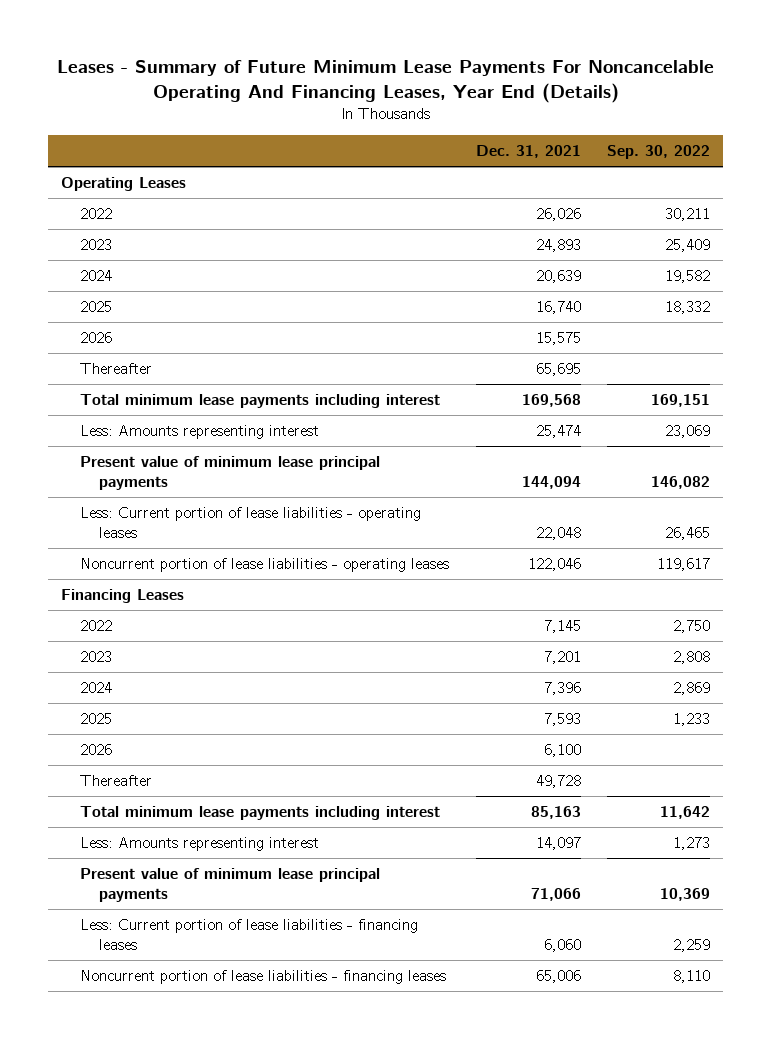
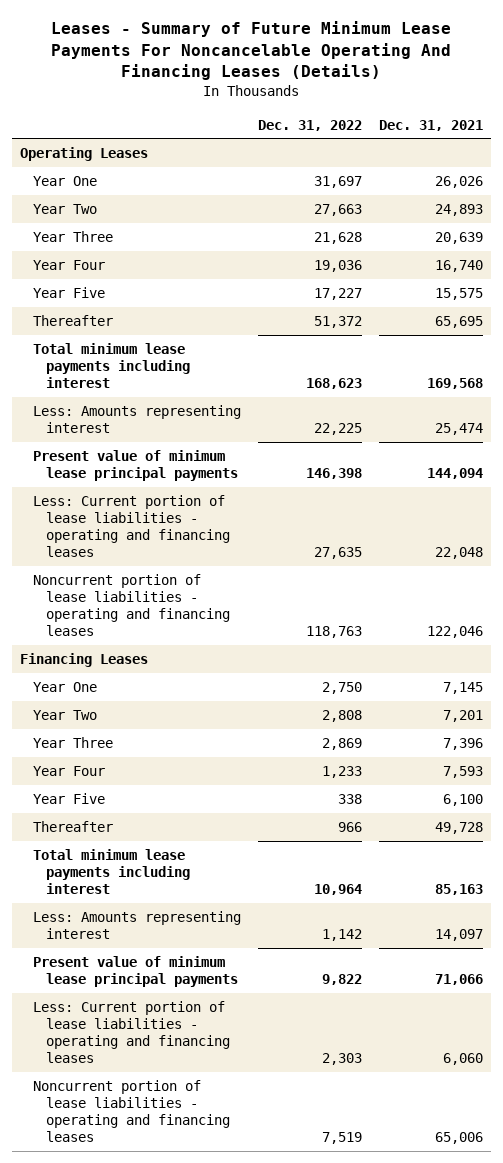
[56,59,714,103] Leases - Summary of Future Minimum Lease Payments For Noncancelable Operating And Financing Leases, Year End (Details) -> [51,20,452,81] Leases - Summary of Future Minimum Lease Payments For Noncancelable Operating And Financing Leases (Details)
[607,145,711,160] Sep. 30, 2022 -> none
none -> [257,119,362,131] Dec. 31, 2022
[80,208,113,220] 2022 -> [33,176,98,187] Year One
[80,239,113,251] 2023 -> [33,204,98,215] Year Two
[80,270,113,282] 2024 -> [33,231,114,243] Year Three
[80,301,113,313] 2025 -> [33,260,106,271] Year Four
[80,332,113,344] 2026 -> [33,287,106,299] Year Five
[80,507,422,538] Less: Current portion of lease liabilities - operating leases -> [33,495,231,558] Less: Current portion of lease liabilities - operating and financing leases
[80,558,450,573] Noncurrent portion of lease liabilities - operating leases -> [33,574,231,637] Noncurrent portion of lease liabilities - operating and financing leases
[80,620,113,632] 2022 -> [33,682,98,693] Year One
[80,651,113,663] 2023 -> [33,710,98,721] Year Two
[80,682,113,694] 2024 -> [33,737,114,749] Year Three
[80,713,113,725] 2025 -> [33,766,106,777] Year Four
[80,744,113,756] 2026 -> [33,793,106,805] Year Five
[80,919,419,950] Less: Current portion of lease liabilities - financing leases -> [33,1001,231,1064] Less: Current portion of lease liabilities - operating and financing leases
[80,970,447,985] Noncurrent portion of lease liabilities - financing leases -> [33,1080,231,1143] Noncurrent portion of lease liabilities - operating and financing leases

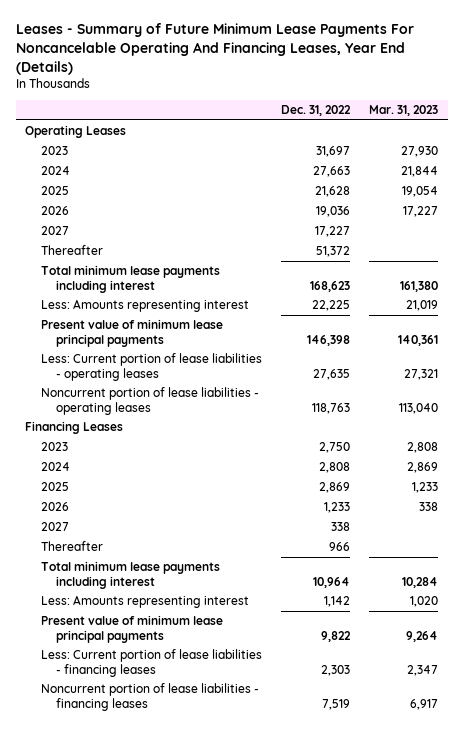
[51,20,452,81] Leases - Summary of Future Minimum Lease Payments For Noncancelable Operating And Financing Leases (Details) -> [15,23,414,75] Leases - Summary of Future Minimum Lease Payments For Noncancelable Operating And Financing Leases, Year End (Details)
[378,119,483,131] Dec. 31, 2021 -> none
none -> [369,105,439,117] Mar. 31, 2023
[33,176,98,187] Year One -> [40,146,68,156] 2023
[33,204,98,215] Year Two -> [40,166,70,176] 2024
[33,231,114,243] Year Three -> [40,186,69,196] 2025
[33,260,106,271] Year Four -> [40,206,69,216] 2026
[33,287,106,299] Year Five -> [40,226,69,236] 2027
[33,495,231,558] Less: Current portion of lease liabilities - operating and financing leases -> [40,353,262,381] Less: Current portion of lease liabilities - operating leases
[33,574,231,637] Noncurrent portion of lease liabilities - operating and financing leases -> [40,387,259,415] Noncurrent portion of lease liabilities - operating leases
[33,682,98,693] Year One -> [40,442,68,452] 2023
[33,710,98,721] Year Two -> [40,462,70,472] 2024
[33,737,114,749] Year Three -> [40,482,69,492] 2025
[33,766,106,777] Year Four -> [40,502,69,512] 2026
[33,793,106,805] Year Five -> [40,522,69,532] 2027
[33,1001,231,1064] Less: Current portion of lease liabilities - operating and financing leases -> [40,649,262,677] Less: Current portion of lease liabilities - financing leases
[33,1080,231,1143] Noncurrent portion of lease liabilities - operating and financing leases -> [40,683,259,711] Noncurrent portion of lease liabilities - financing leases

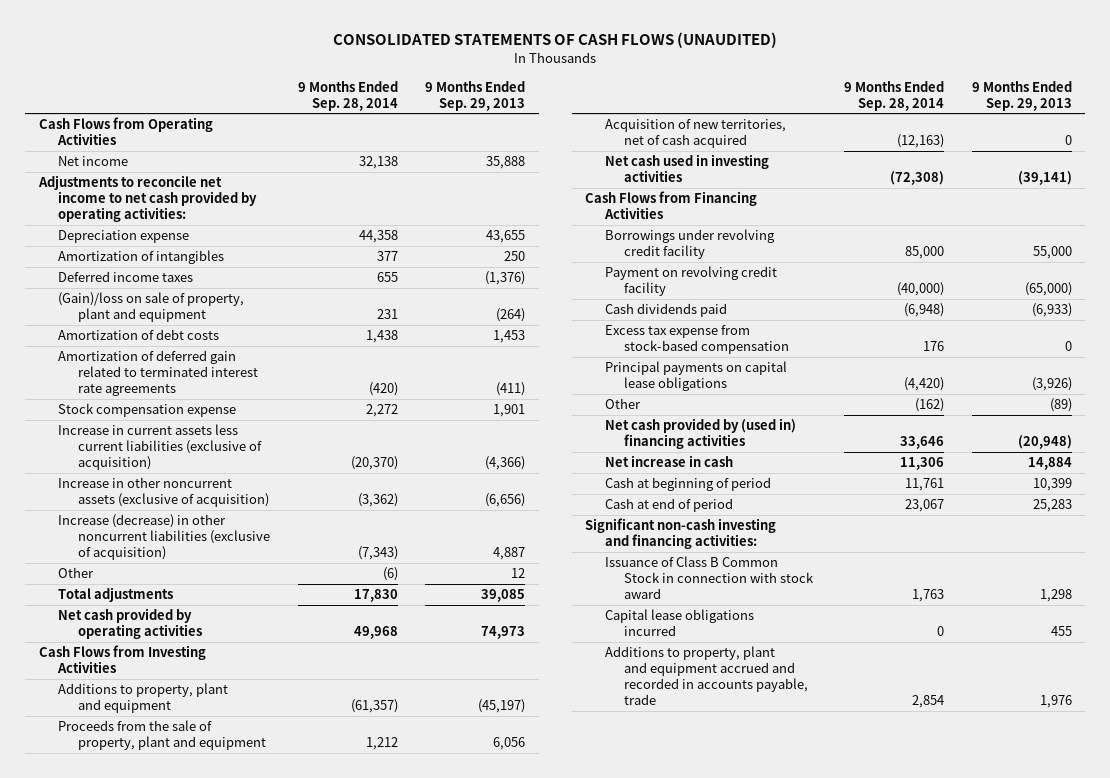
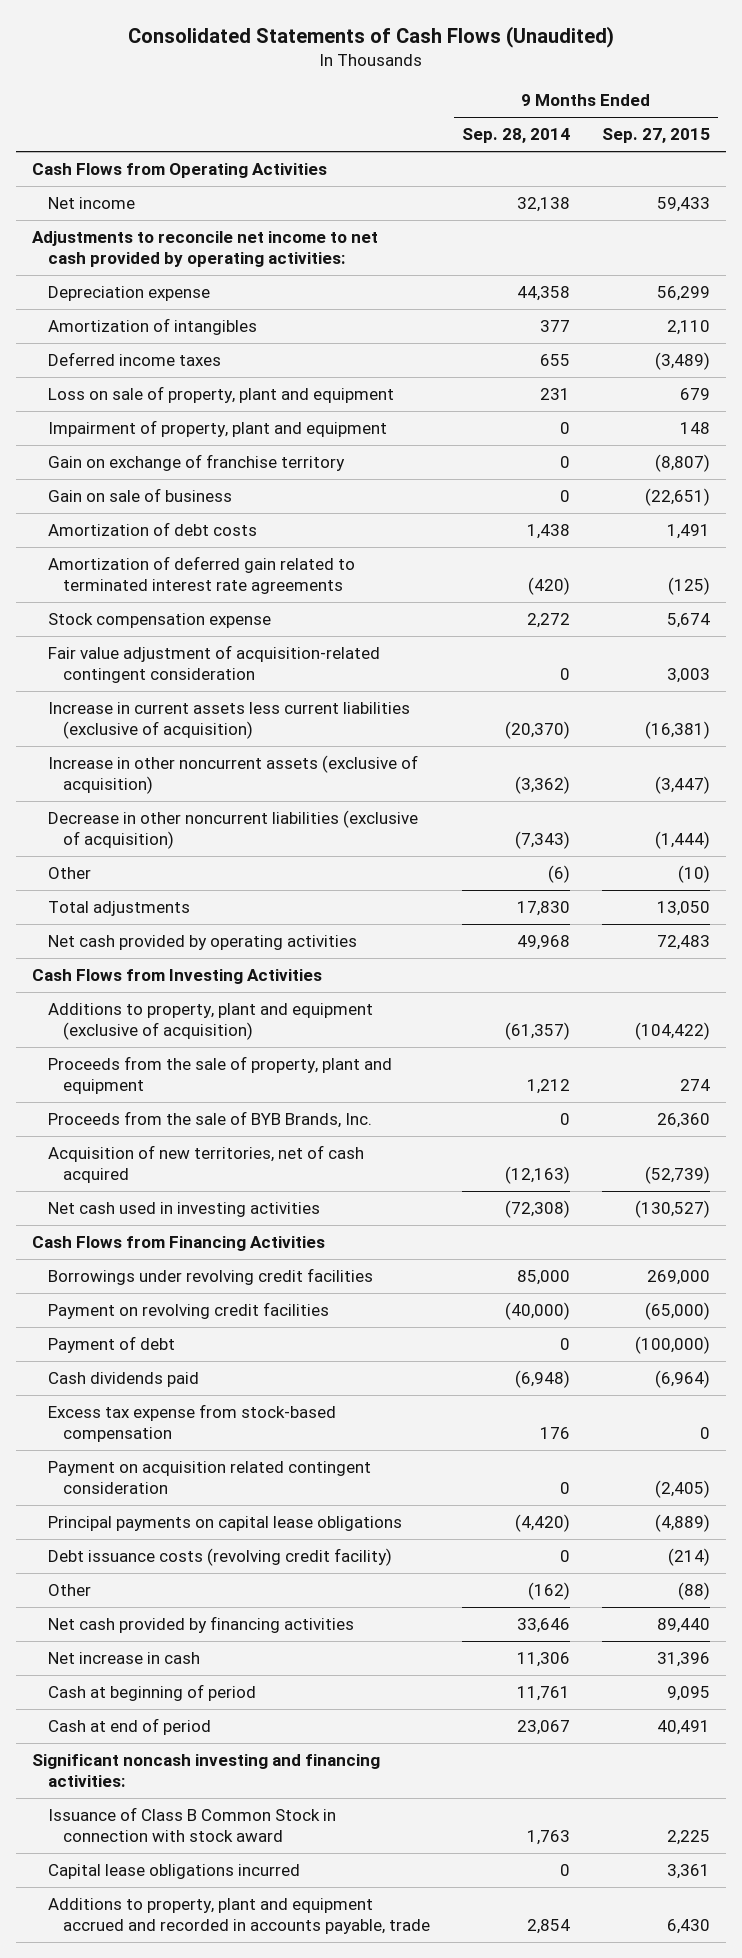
[333,32,778,49] CONSOLIDATED STATEMENTS OF CASH FLOWS (UNAUDITED) -> [128,25,615,48] Consolidated Statements of Cash Flows (Unaudited)
[425,80,526,111] 9 Months Ended Sep. 29, 2013 -> none
none -> [602,128,711,144] Sep. 27, 2015
[58,292,245,323] (Gain)/loss on sale of property, plant and equipment -> [47,386,394,404] Loss on sale of property, plant and equipment
none -> [47,420,387,438] Impairment of property, plant and equipment
none -> [47,454,345,472] Gain on exchange of franchise territory
none -> [47,488,232,503] Gain on sale of business
none -> [47,645,380,684] Fair value adjustment of acquisition-related contingent consideration
[58,514,270,561] Increase (decrease) in other noncurrent liabilities (exclusive of acquisition) -> [47,810,418,850] Decrease in other noncurrent liabilities (exclusive of acquisition)
[58,683,229,714] Additions to property, plant and equipment -> [47,1003,373,1041] Additions to property, plant and equipment (exclusive of acquisition)
none -> [47,1111,372,1129] Proceeds from the sale of BYB Brands, Inc.
[604,229,775,260] Borrowings under revolving credit facility -> [47,1268,373,1286] Borrowings under revolving credit facilities
[604,266,777,297] Payment on revolving credit facility -> [47,1302,329,1320] Payment on revolving credit facilities
none -> [47,1336,175,1354] Payment of debt
none -> [47,1461,371,1495] Payment on acquisition related contingent consideration
none -> [47,1548,392,1567] Debt issuance costs (revolving credit facility)
[604,418,796,450] Net cash provided by (used in) financing activities -> [47,1616,354,1634] Net cash provided by financing activities
[585,518,777,550] Significant non-cash investing and financing activities: -> [32,1754,381,1788] Significant noncash investing and financing activities:

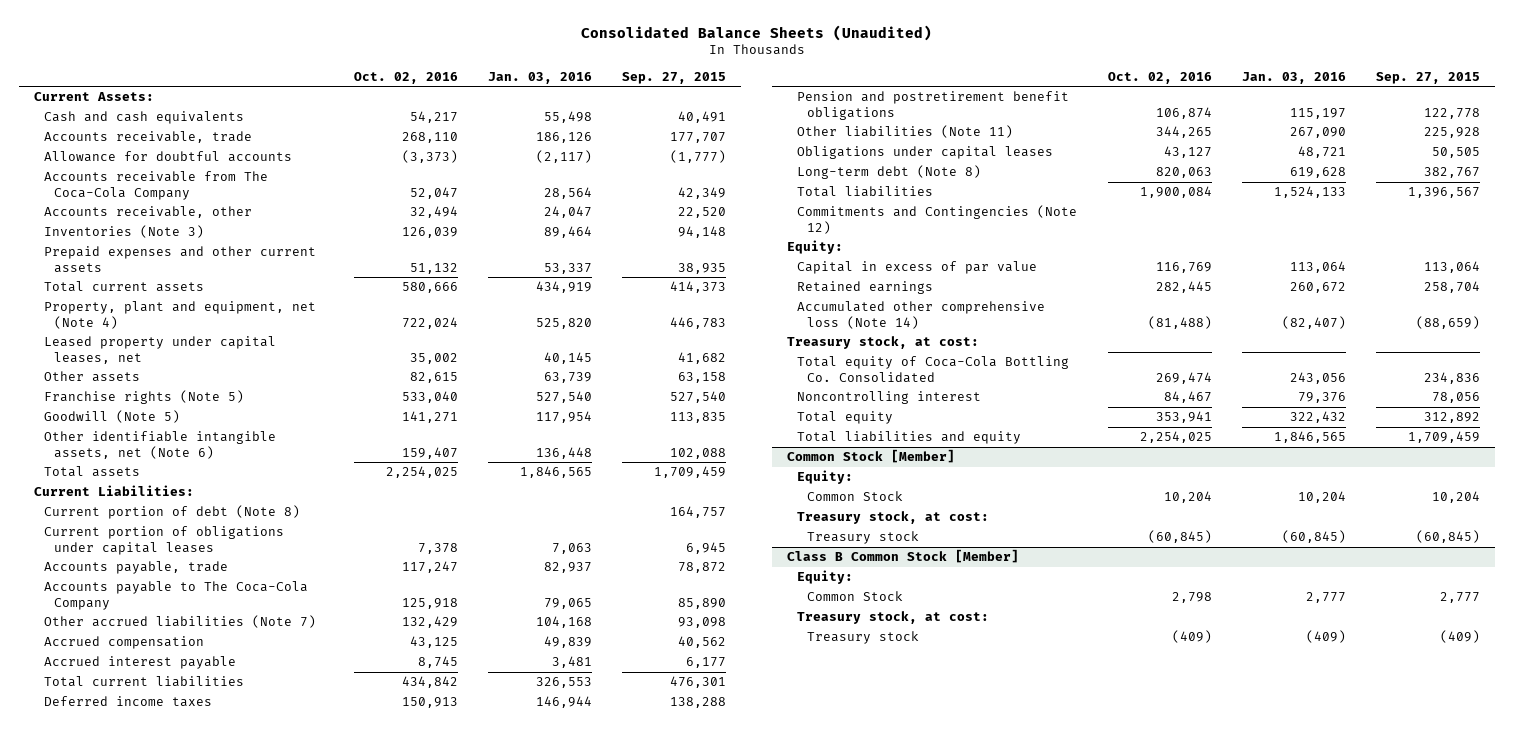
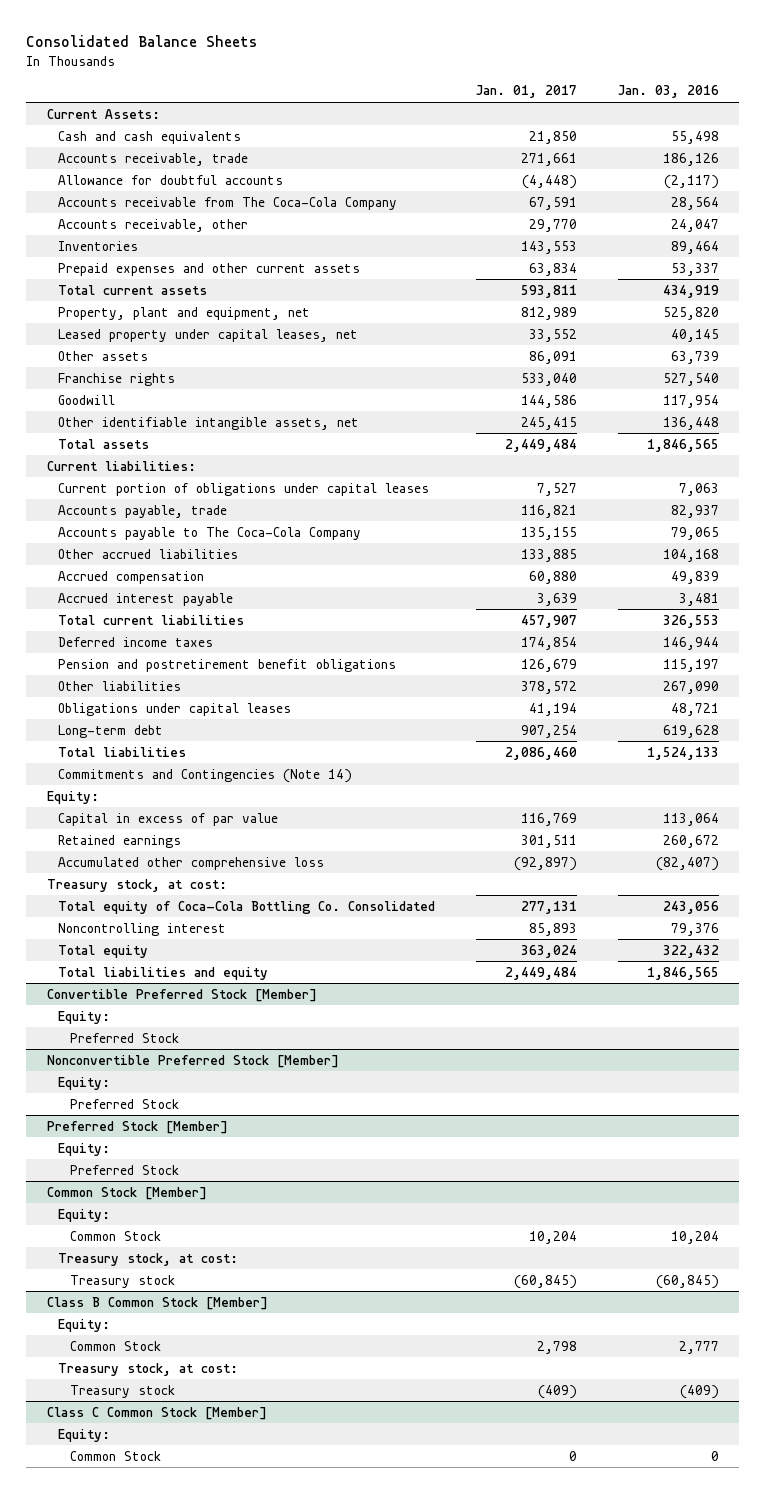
[580,24,932,41] Consolidated Balance Sheets (Unaudited) -> [26,35,258,48] Consolidated Balance Sheets
[353,71,458,84] Oct. 02, 2016 -> none
[622,71,727,84] Sep. 27, 2015 -> none
none -> [476,85,578,99] Jan. 01, 2017
[43,225,204,239] Inventories (Note 3) -> [58,240,139,251] Inventories
[43,301,316,329] Property, plant and equipment, net (Note 4) -> [58,306,311,320] Property, plant and equipment, net
[43,390,244,405] Franchise rights (Note 5) -> [58,372,176,386] Franchise rights
[43,410,180,424] Goodwill (Note 5) -> [58,394,116,405] Goodwill
[43,431,276,459] Other identifiable intangible assets, net (Note 6) -> [58,416,360,430] Other identifiable intangible assets, net
[43,505,300,520] Current portion of debt (Note 8) -> none
[33,485,194,497] Current Liabilities: -> [46,460,196,471] Current liabilities:
[43,615,316,629] Other accrued liabilities (Note 7) -> [58,548,239,559] Other accrued liabilities
[797,125,1014,139] Other liabilities (Note 11) -> [58,680,182,691] Other liabilities
[797,165,982,180] Long-term debt (Note 8) -> [58,724,164,738] Long-term debt
[797,205,1078,234] Commitments and Contingencies (Note 12) -> [58,768,353,783] Commitments and Contingencies (Note 14)
[797,301,1046,329] Accumulated other comprehensive loss (Note 14) -> [58,856,325,870] Accumulated other comprehensive loss
none -> [46,988,317,1002] Convertible Preferred Stock [Member]
none -> [58,1010,111,1024] Equity:
none -> [69,1032,179,1043] Preferred Stock
none -> [46,1054,339,1068] Nonconvertible Preferred Stock [Member]
none -> [58,1076,111,1090] Equity:
none -> [69,1098,179,1109] Preferred Stock
none -> [46,1120,228,1134] Preferred Stock [Member]
none -> [58,1142,111,1156] Equity:
none -> [69,1164,179,1175] Preferred Stock
none -> [46,1406,267,1420] Class C Common Stock [Member]
none -> [58,1428,111,1442] Equity:
none -> [69,1450,161,1461] Common Stock

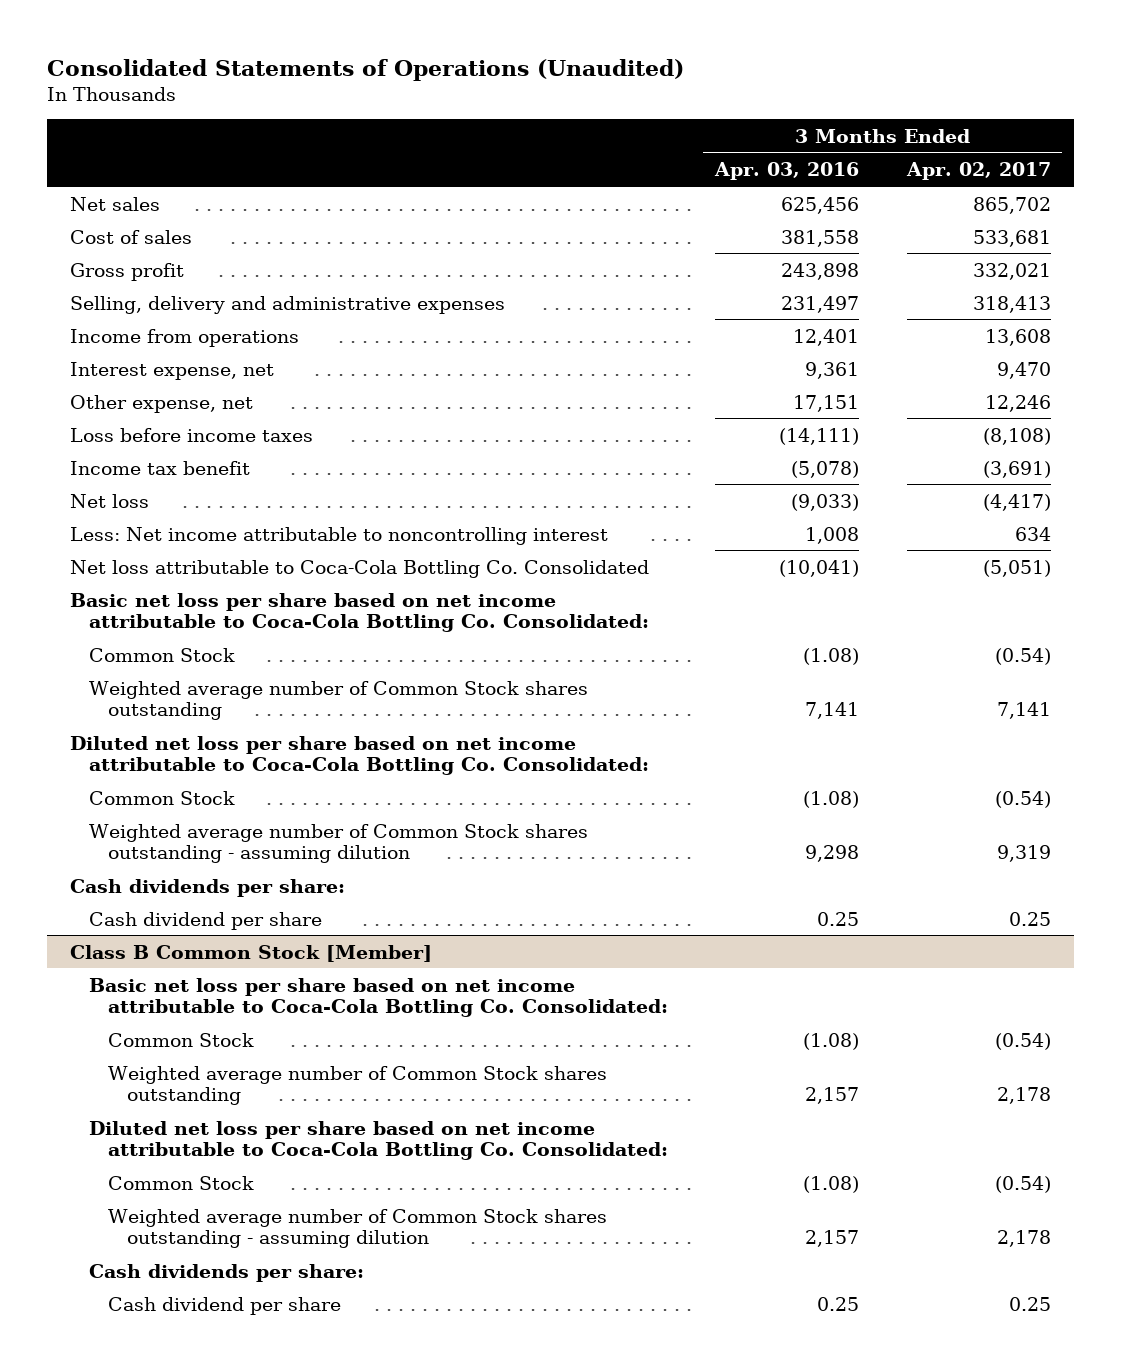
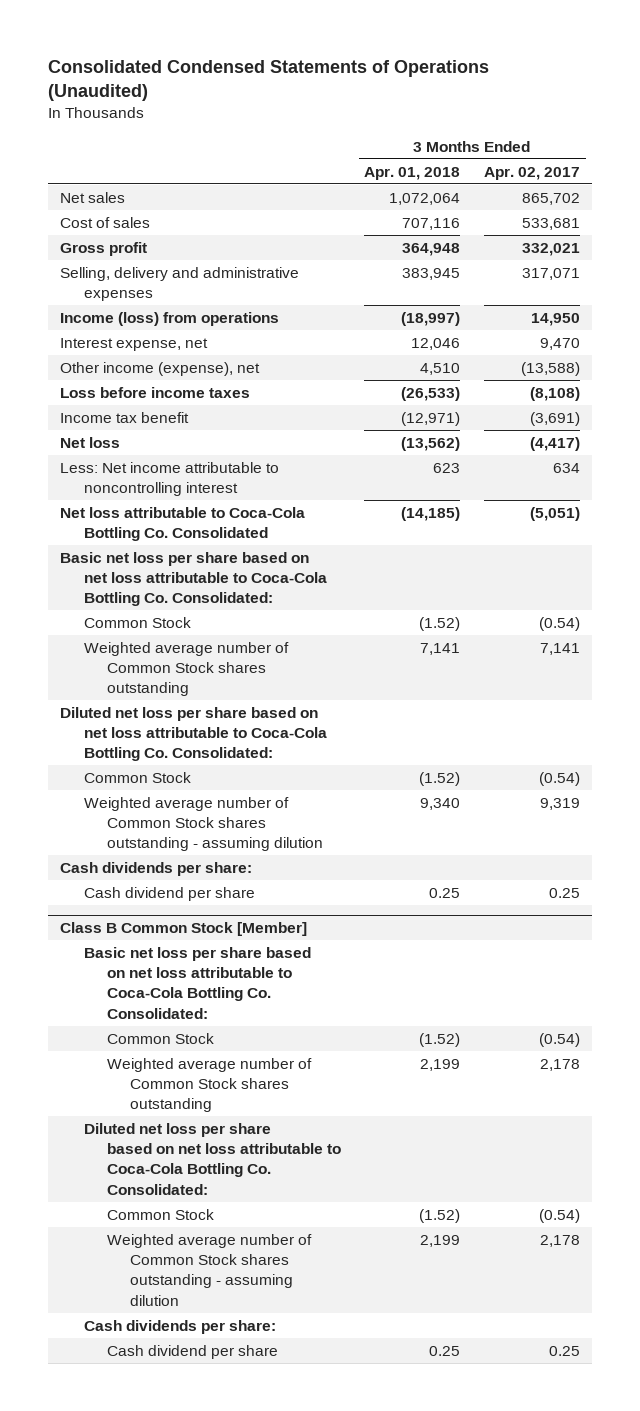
[46,58,684,81] Consolidated Statements of Operations (Unaudited) -> [48,59,490,102] Consolidated Condensed Statements of Operations (Unaudited)
[714,162,860,181] Apr. 03, 2016 -> none
none -> [364,166,461,180] Apr. 01, 2018
[972,295,1051,313] 318,413 -> [522,267,581,280] 317,071
[70,328,300,347] Income from operations -> [60,311,280,326] Income (loss) from operations
[984,328,1051,346] 13,608 -> [531,312,581,326] 14,950
[70,394,254,413] Other expense, net -> [60,361,261,376] Other income (expense), net
[984,394,1051,412] 12,246 -> [521,361,581,376] (13,588)
[70,592,650,632] Basic net loss per share based on net income attributable to Coca-Cola Bottling Co. Consolidated: -> [60,551,327,607] Basic net loss per share based on net loss attributable to Coca-Cola Bottling Co. Consolidated:
[70,735,650,775] Diluted net loss per share based on net income attributable to Coca-Cola Bottling Co. Consolidated: -> [60,706,327,762] Diluted net loss per share based on net loss attributable to Coca-Cola Bottling Co. Consolidated:
[89,977,668,1017] Basic net loss per share based on net income attributable to Coca-Cola Bottling Co. Consolidated: -> [83,946,311,1019] Basic net loss per share based on net loss attributable to Coca-Cola Bottling Co. Consolidated:
[89,1120,668,1160] Diluted net loss per share based on net income attributable to Coca-Cola Bottling Co. Consolidated: -> [83,1122,341,1195] Diluted net loss per share based on net loss attributable to Coca-Cola Bottling Co. Consolidated:

